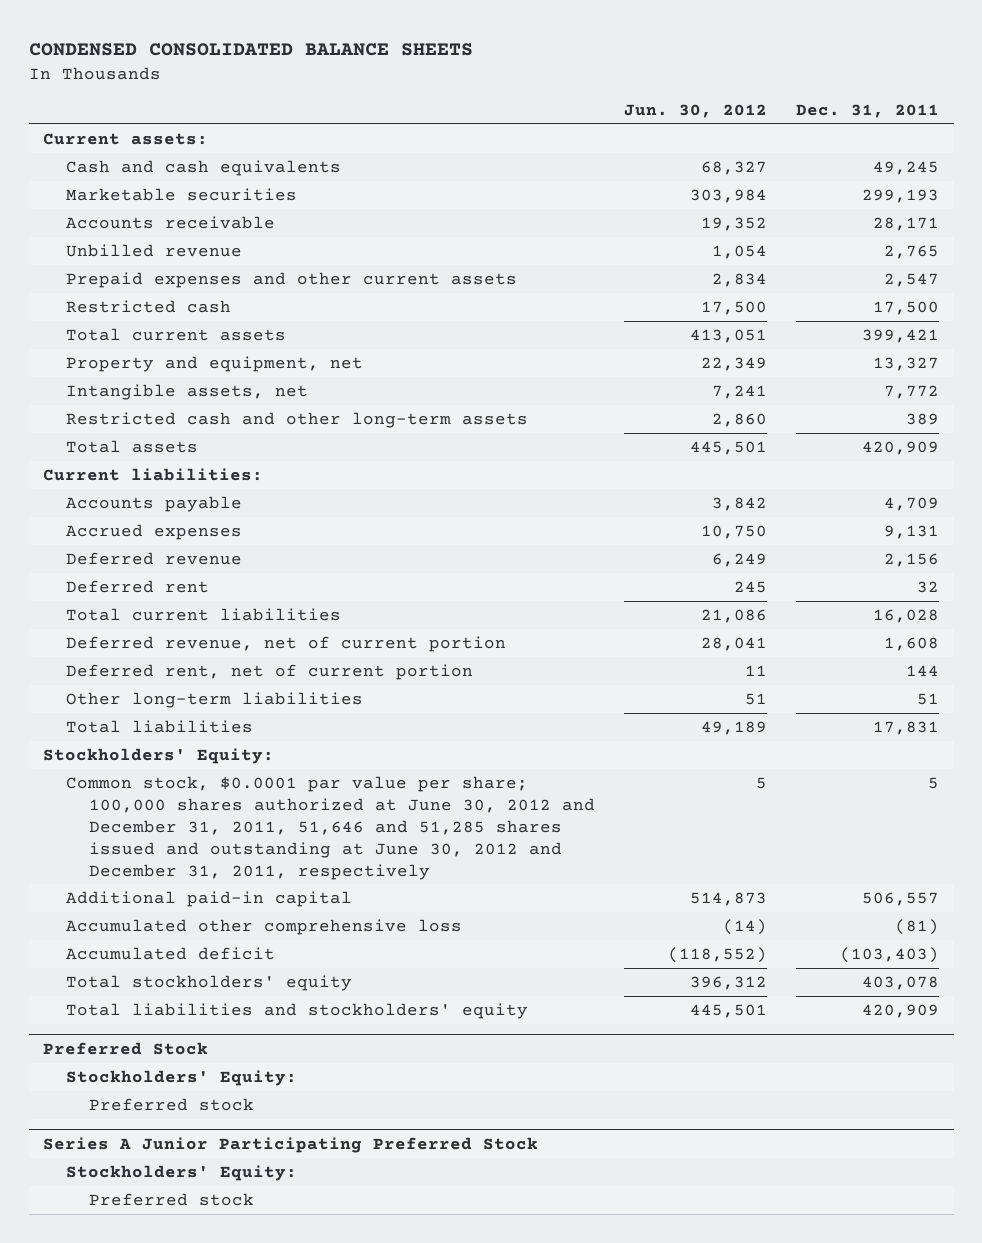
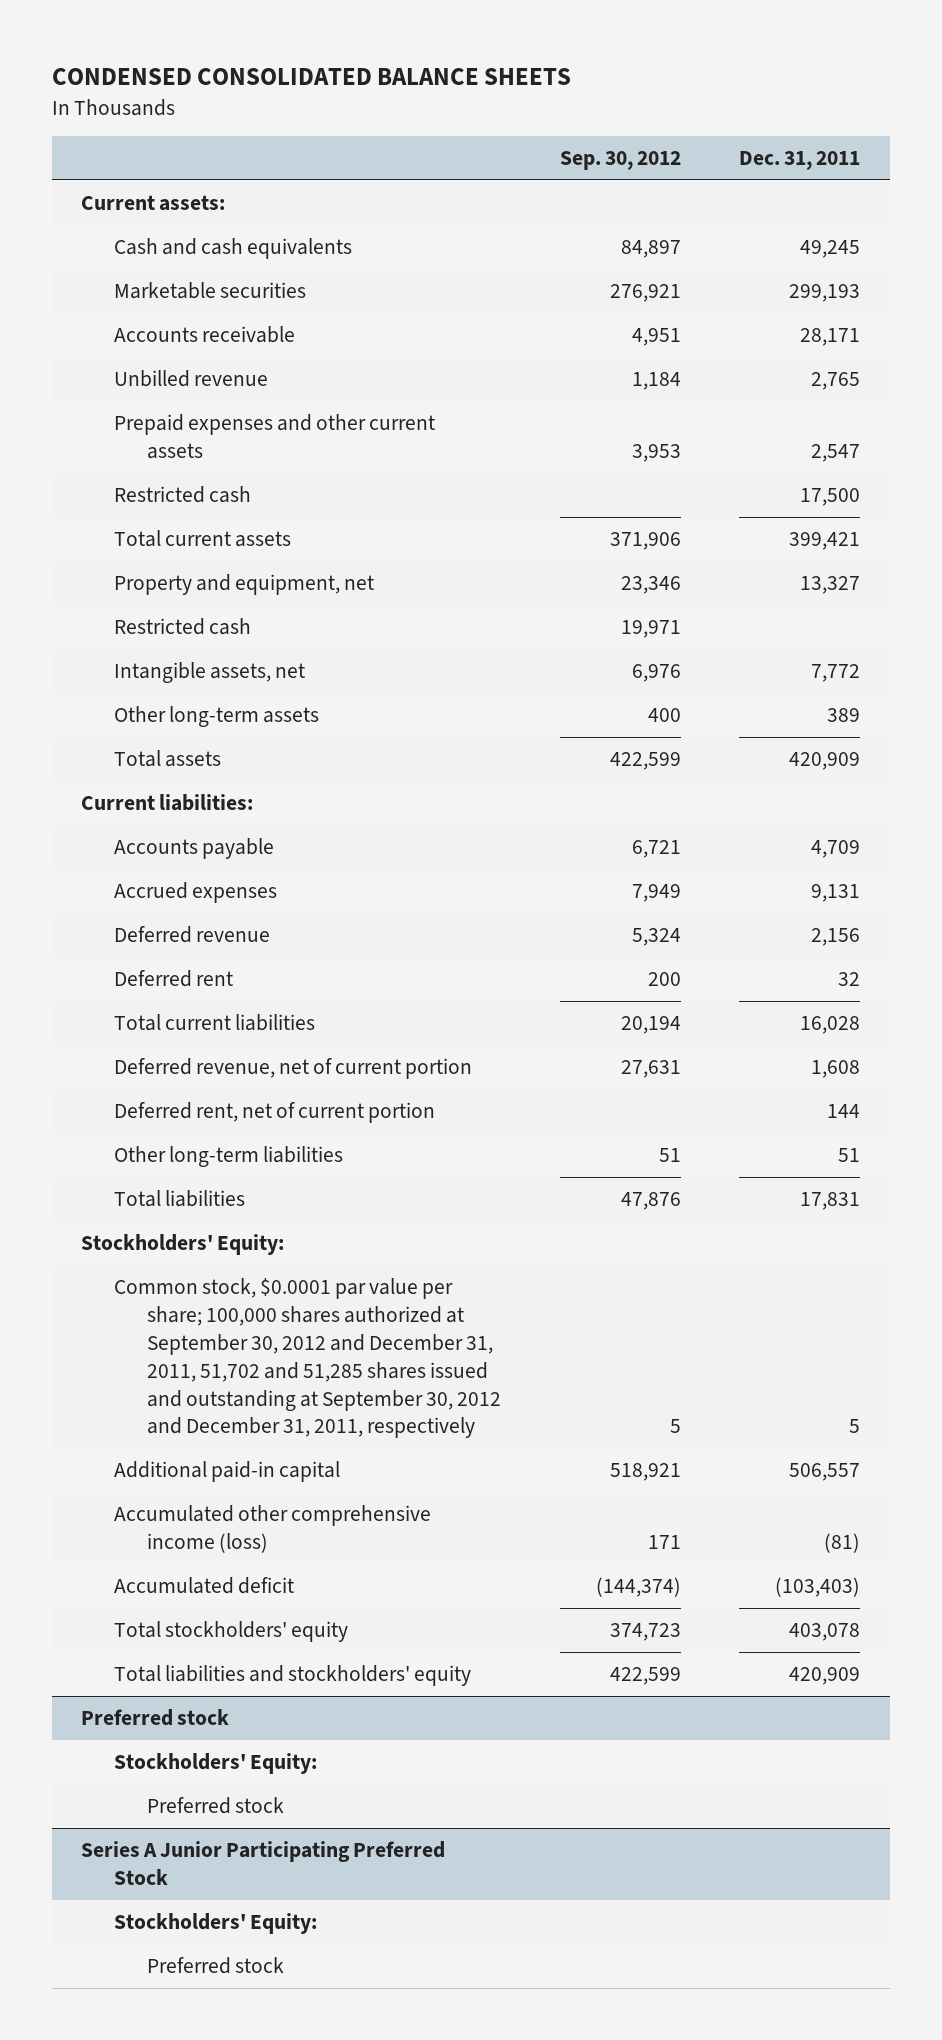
[624,103,768,118] Jun. 30, 2012 -> none
none -> [559,151,681,171] Sep. 30, 2012
none -> [113,617,251,635] Restricted cash
[66,411,529,428] Restricted cash and other long-term assets -> [113,705,319,727] Other long-term assets
[66,775,596,880] Common stock, $0.0001 par value per share; 100,000 shares authorized at June 30, 2012 and December 31, 2011, 51,646 and 51,285 shares issued and outstanding at June 30, 2012 and December 31, 2011, respectively -> [113,1277,501,1439] Common stock, $0.0001 par value per share; 100,000 shares authorized at September 30, 2012 and December 31, 2011, 51,702 and 51,285 shares issued and outstanding at September 30, 2012 and December 31, 2011, respectively
[66,918,463,935] Accumulated other comprehensive loss -> [113,1504,431,1553] Accumulated other comprehensive income (loss)
[43,1041,209,1055] Preferred Stock -> [81,1708,230,1726] Preferred stock

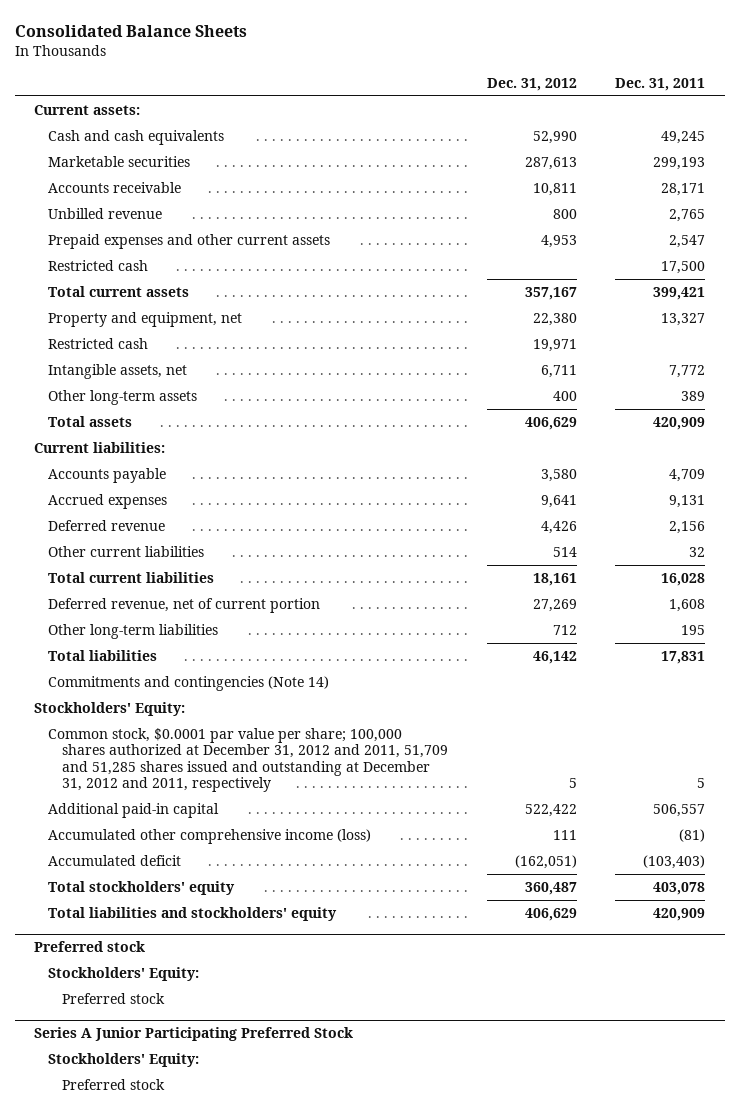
[51,68,571,86] CONDENSED CONSOLIDATED BALANCE SHEETS -> [15,24,248,37] Consolidated Balance Sheets
[559,151,681,171] Sep. 30, 2012 -> none
none -> [486,77,577,91] Dec. 31, 2012
[113,969,233,987] Deferred rent -> none
none -> [48,545,205,557] Other current liabilities
[113,1101,435,1123] Deferred rent, net of current portion -> none
[838,1147,861,1162] 51 -> [681,624,706,635] 195
none -> [48,675,330,691] Commitments and contingencies (Note 14)
[113,1277,501,1439] Common stock, $0.0001 par value per share; 100,000 shares authorized at September 30, 2012 and December 31, 2011, 51,702 and 51,285 shares issued and outstanding at September 30, 2012 and December 31, 2011, respectively -> [48,727,449,793] Common stock, $0.0001 par value per share; 100,000 shares authorized at December 31, 2012 and 2011, 51,709 and 51,285 shares issued and outstanding at December 31, 2012 and 2011, respectively

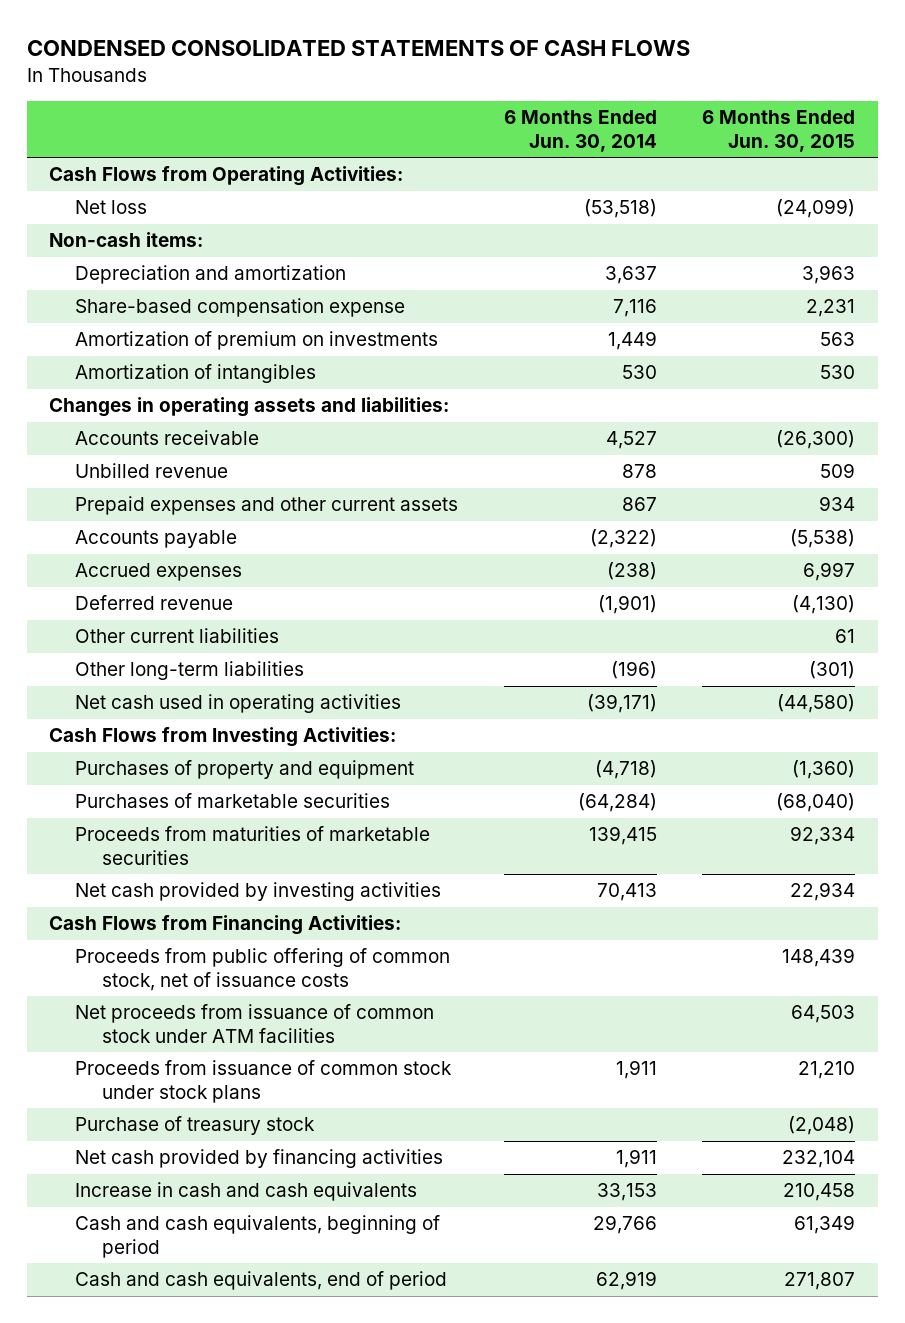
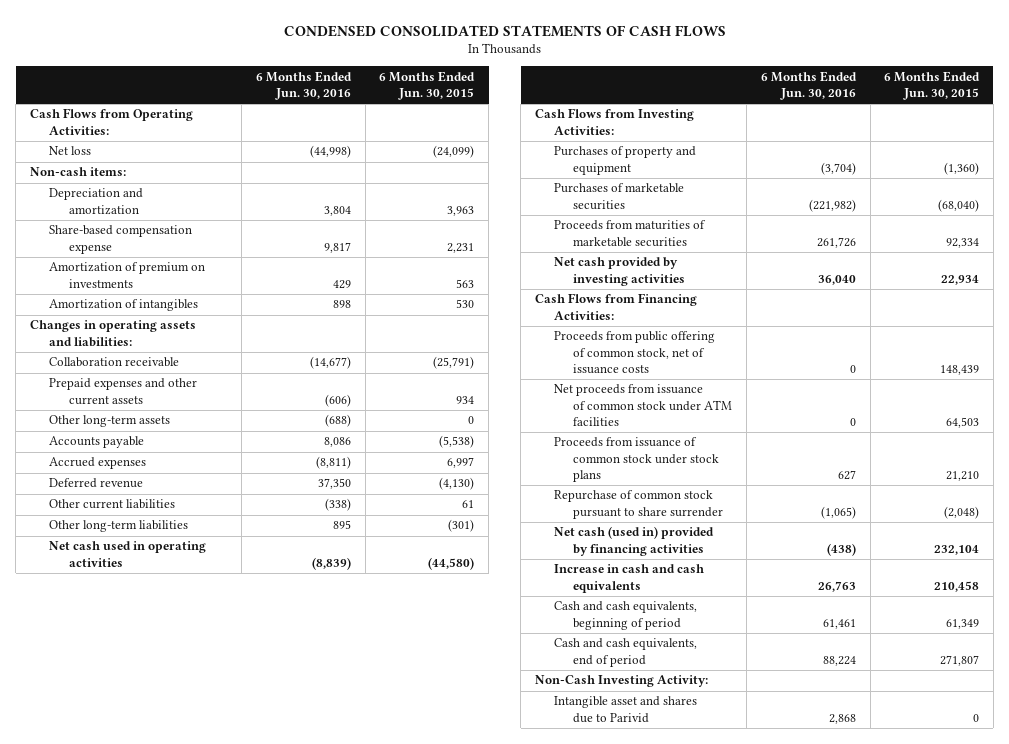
[503,110,657,152] 6 Months Ended Jun. 30, 2014 -> none
none -> [255,70,352,101] 6 Months Ended Jun. 30, 2016
[75,430,260,446] Accounts receivable -> none
[75,463,229,479] Unbilled revenue -> none
none -> [49,357,180,368] Collaboration receivable
none -> [49,415,171,428] Other long-term assets
[75,1116,316,1136] Purchase of treasury stock -> [554,490,724,519] Repurchase of common stock pursuant to share surrender
[75,1149,444,1169] Net cash provided by financing activities -> [554,526,715,556] Net cash (used in) provided by financing activities
none -> [535,675,709,688] Non-Cash Investing Activity:
none -> [554,696,698,723] Intangible asset and shares due to Parivid

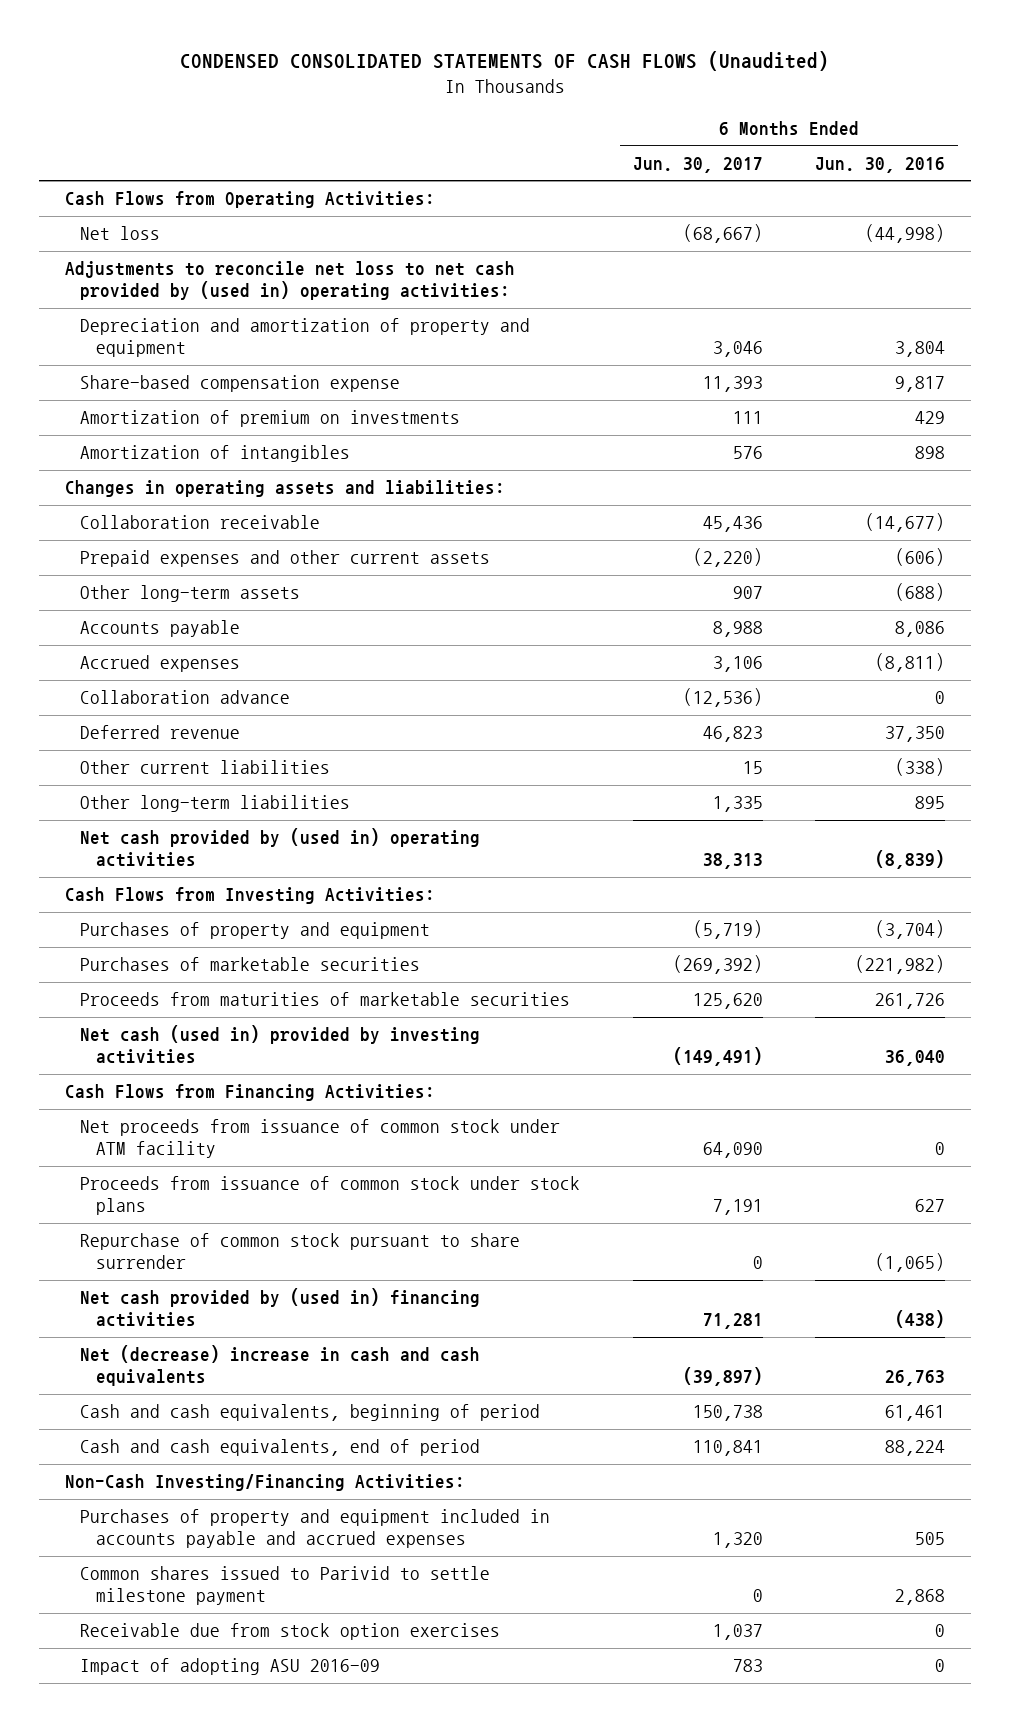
[283,24,726,37] CONDENSED CONSOLIDATED STATEMENTS OF CASH FLOWS -> [180,51,830,72] CONDENSED CONSOLIDATED STATEMENTS OF CASH FLOWS (Unaudited)
[379,70,476,101] 6 Months Ended Jun. 30, 2015 -> none
none -> [632,156,763,173] Jun. 30, 2017
[30,167,127,177] Non-cash items: -> none
none -> [65,261,516,301] Adjustments to reconcile net loss to net cash provided by (used in) operating activities:
[49,188,144,215] Depreciation and amortization -> [80,318,531,358] Depreciation and amortization of property and equipment
none -> [80,690,291,705] Collaboration advance
[49,541,207,567] Net cash used in operating activities -> [80,828,481,868] Net cash provided by (used in) operating activities
[554,257,686,286] Net cash provided by investing activities -> [80,1025,481,1065] Net cash (used in) provided by investing activities
[554,331,716,375] Proceeds from public offering of common stock, net of issuance costs -> none
[554,384,733,427] Net proceeds from issuance of common stock under ATM facilities -> [80,1119,561,1159] Net proceeds from issuance of common stock under ATM facility
[554,526,715,556] Net cash (used in) provided by financing activities -> [80,1288,481,1328] Net cash provided by (used in) financing activities
[554,564,705,593] Increase in cash and cash equivalents -> [80,1345,481,1387] Net (decrease) increase in cash and cash equivalents
[535,675,709,688] Non-Cash Investing Activity: -> [65,1474,466,1492] Non-Cash Investing/Financing Activities:
none -> [80,1509,551,1549] Purchases of property and equipment included in accounts payable and accrued expenses
[554,696,698,723] Intangible asset and shares due to Parivid -> [80,1566,491,1606] Common shares issued to Parivid to settle milestone payment
none -> [80,1623,501,1641] Receivable due from stock option exercises
none -> [80,1658,381,1676] Impact of adopting ASU 2016-09

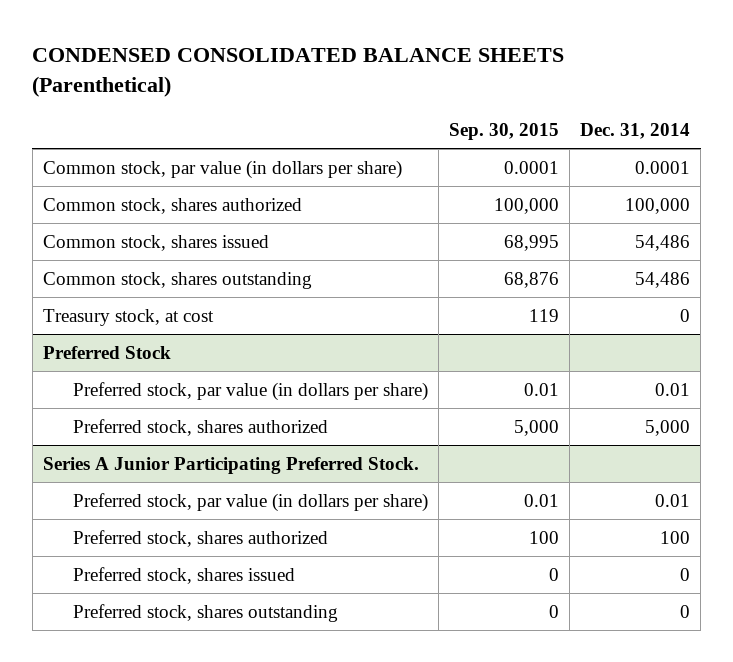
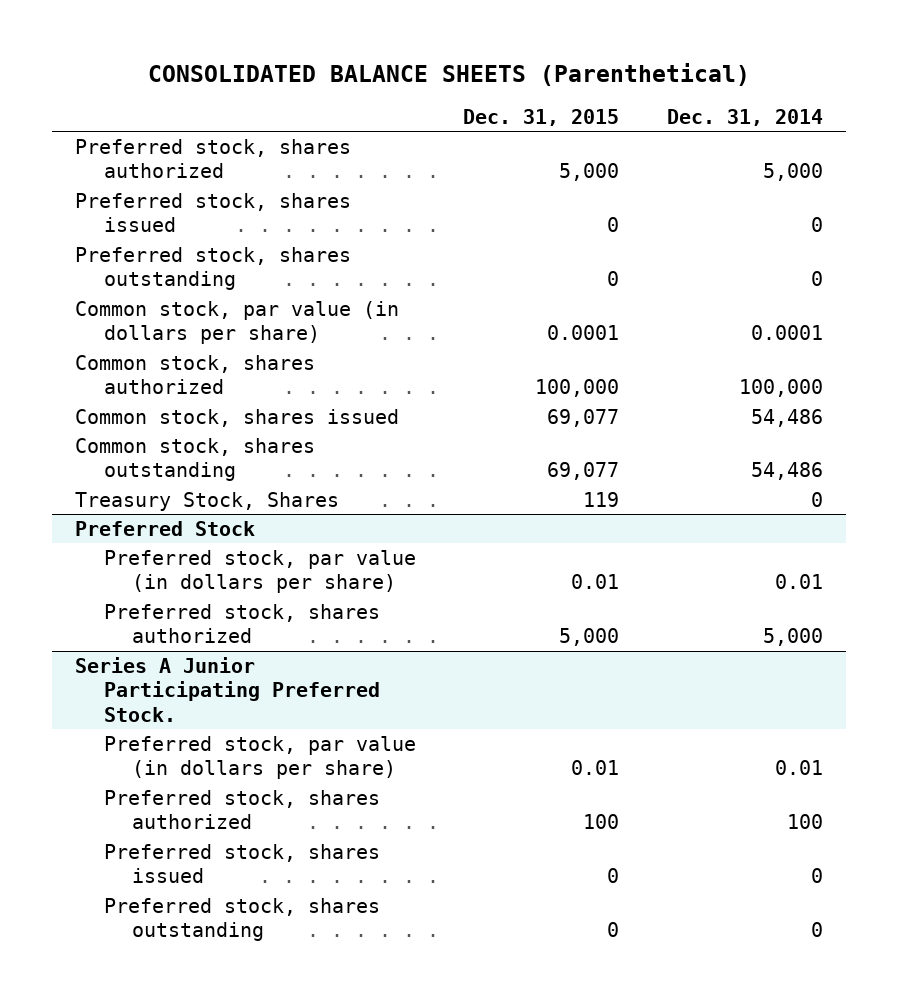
[32,48,565,97] CONDENSED CONSOLIDATED BALANCE SHEETS (Parenthetical) -> [147,63,750,87] CONSOLIDATED BALANCE SHEETS (Parenthetical)
[449,122,560,140] Sep. 30, 2015 -> none
none -> [463,108,620,126] Dec. 31, 2015
none -> [75,138,352,179] Preferred stock, shares authorized
none -> [75,192,352,233] Preferred stock, shares issued
none -> [75,246,352,291] Preferred stock, shares outstanding
[42,308,214,326] Treasury stock, at cost -> [75,491,340,511] Treasury Stock, Shares

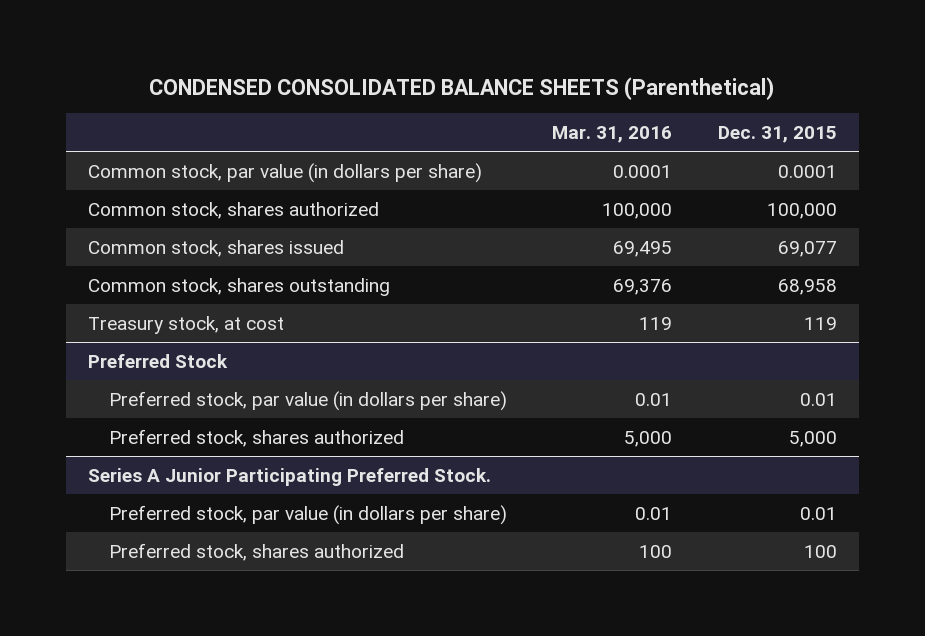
[147,63,750,87] CONSOLIDATED BALANCE SHEETS (Parenthetical) -> [149,76,775,100] CONDENSED CONSOLIDATED BALANCE SHEETS (Parenthetical)
[666,108,823,126] Dec. 31, 2014 -> none
none -> [552,125,673,143] Mar. 31, 2016
[75,138,352,179] Preferred stock, shares authorized -> none
[75,192,352,233] Preferred stock, shares issued -> none
[75,246,352,291] Preferred stock, shares outstanding -> none
[547,462,620,481] 69,077 -> [777,278,837,295] 68,958
[75,491,340,511] Treasury Stock, Shares -> [88,315,285,334] Treasury stock, at cost
[103,843,380,884] Preferred stock, shares issued -> none
[103,897,380,942] Preferred stock, shares outstanding -> none

